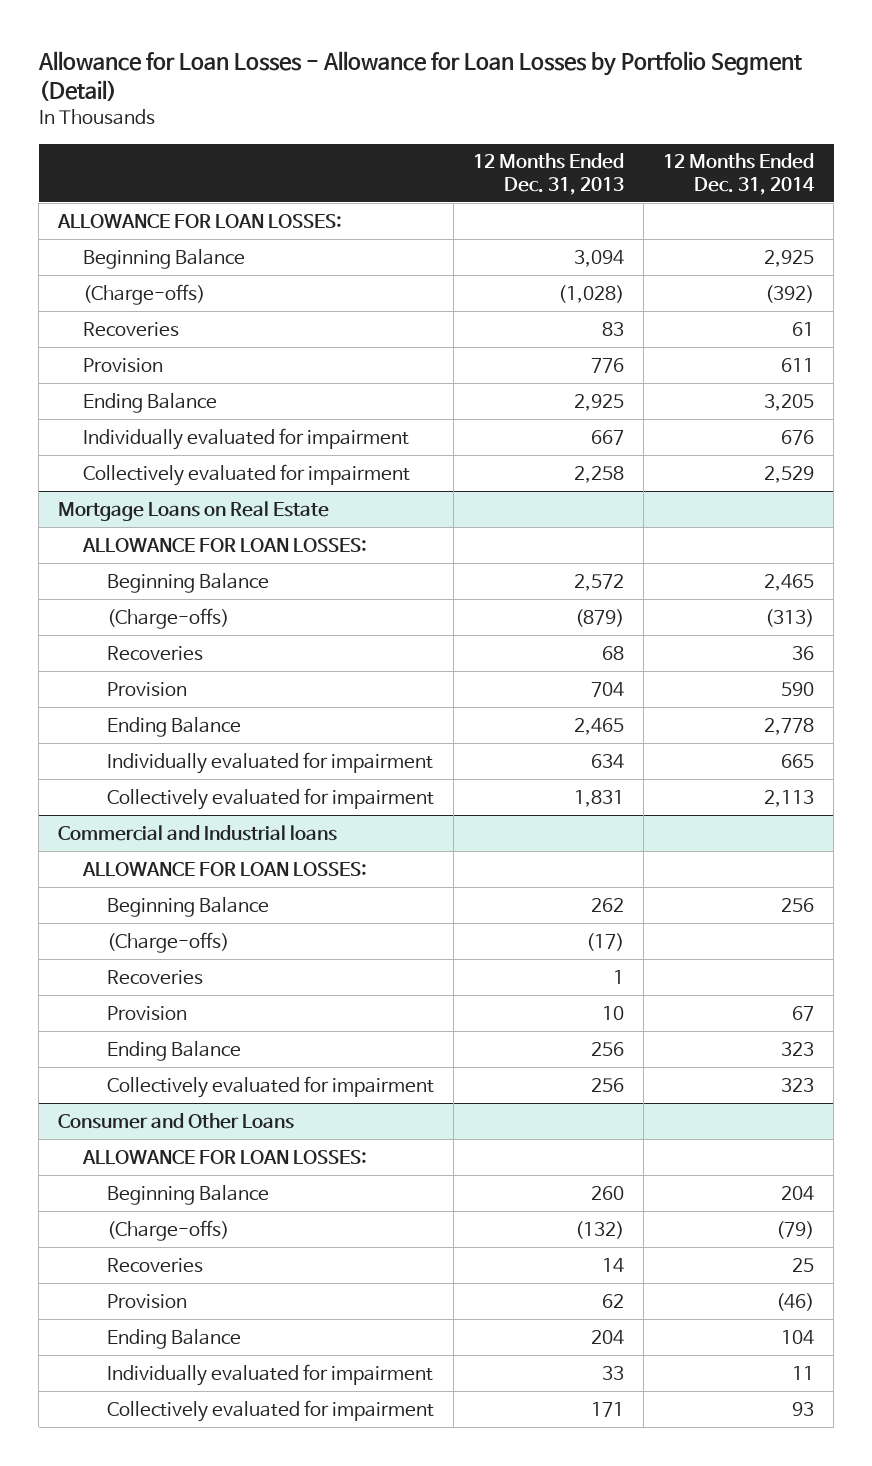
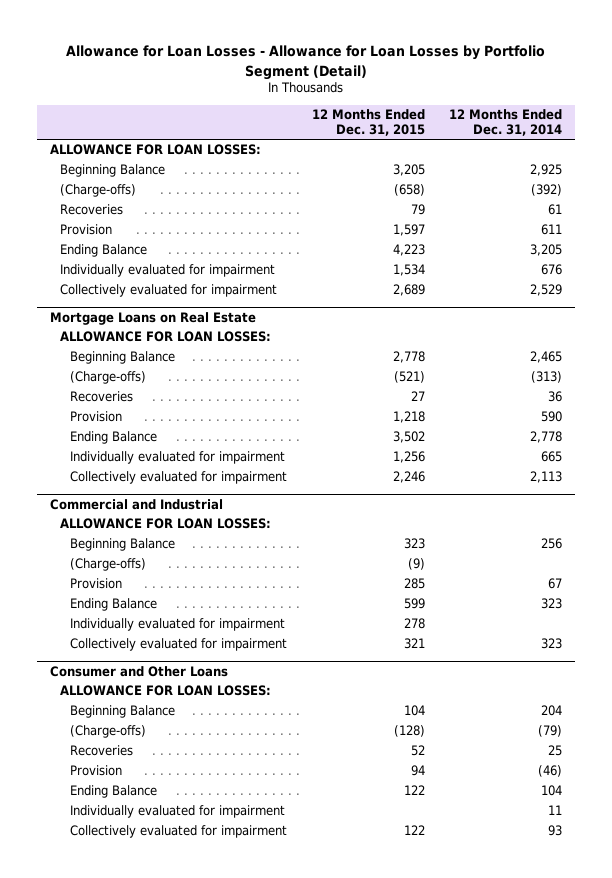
[473,153,625,195] 12 Months Ended Dec. 31, 2013 -> none
none -> [311,108,425,137] 12 Months Ended Dec. 31, 2015
[58,824,338,841] Commercial and Industrial loans -> [49,498,223,510] Commercial and Industrial
[107,969,204,985] Recoveries -> none
none -> [70,618,286,632] Individually evaluated for impairment

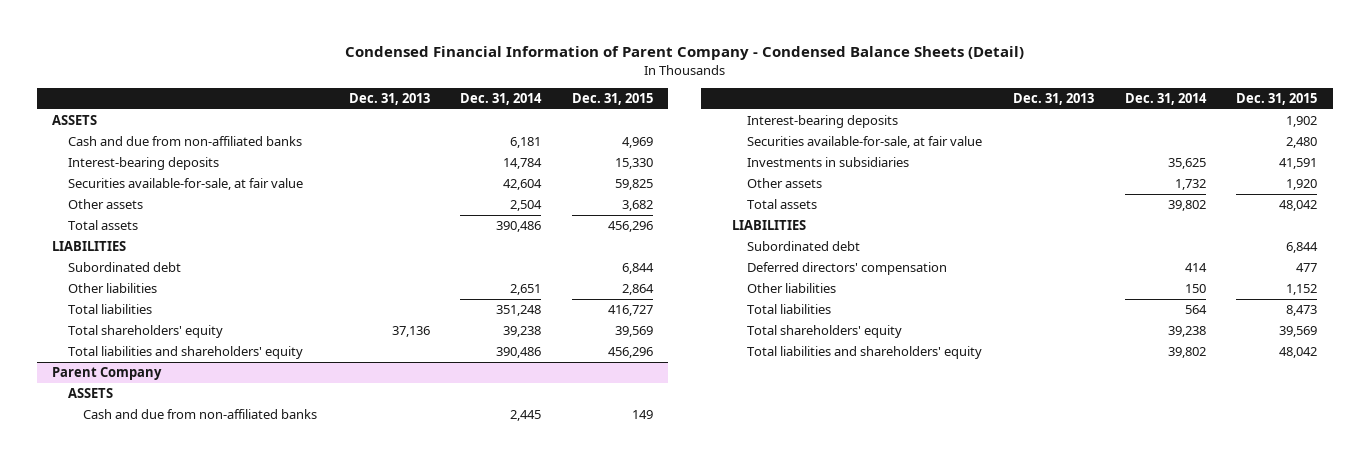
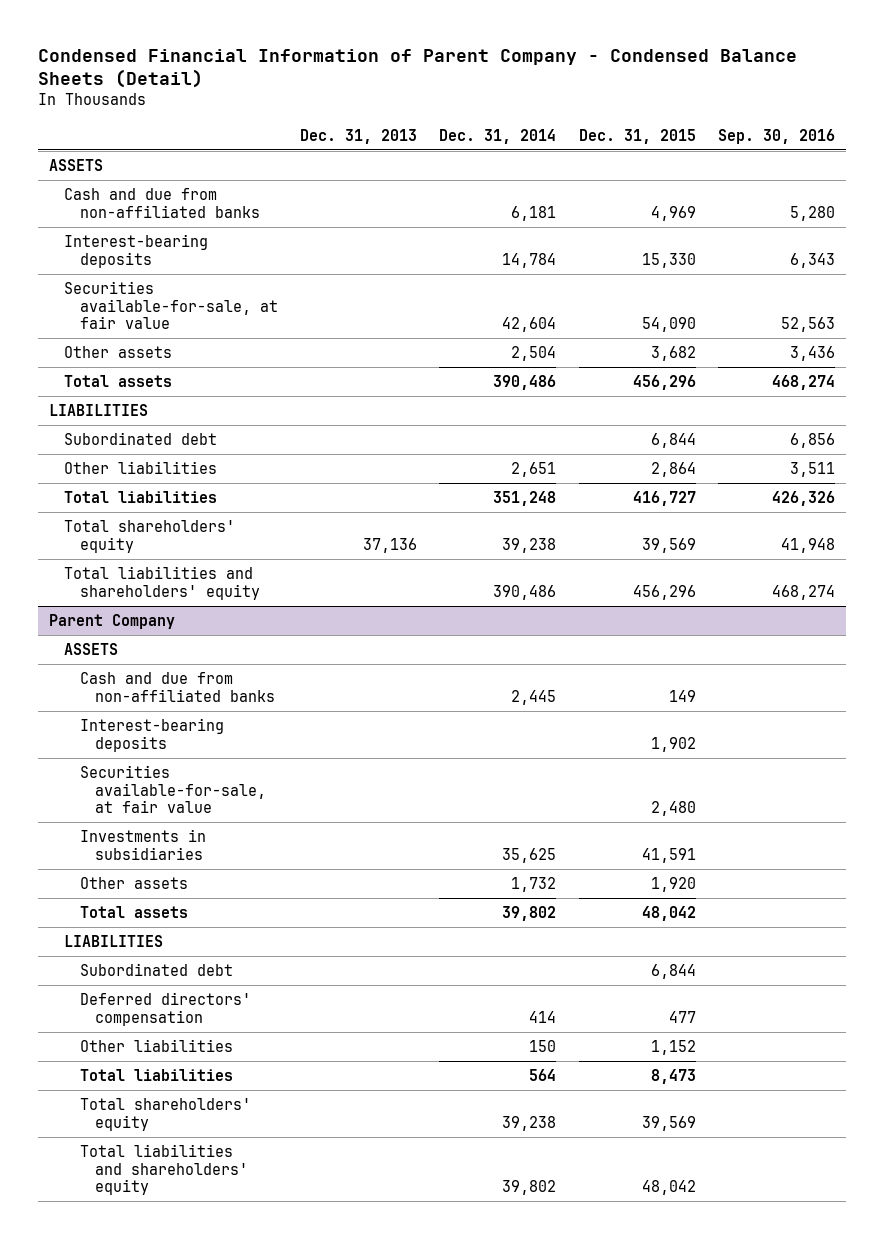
none -> [718,128,836,144] Sep. 30, 2016
[615,179,654,191] 59,825 -> [641,317,696,333] 54,090

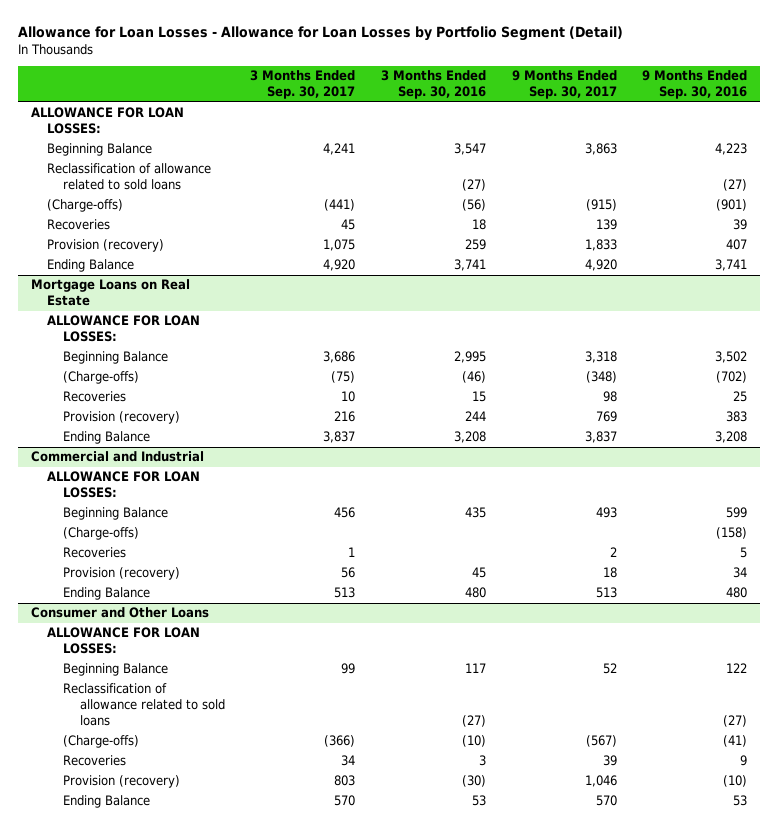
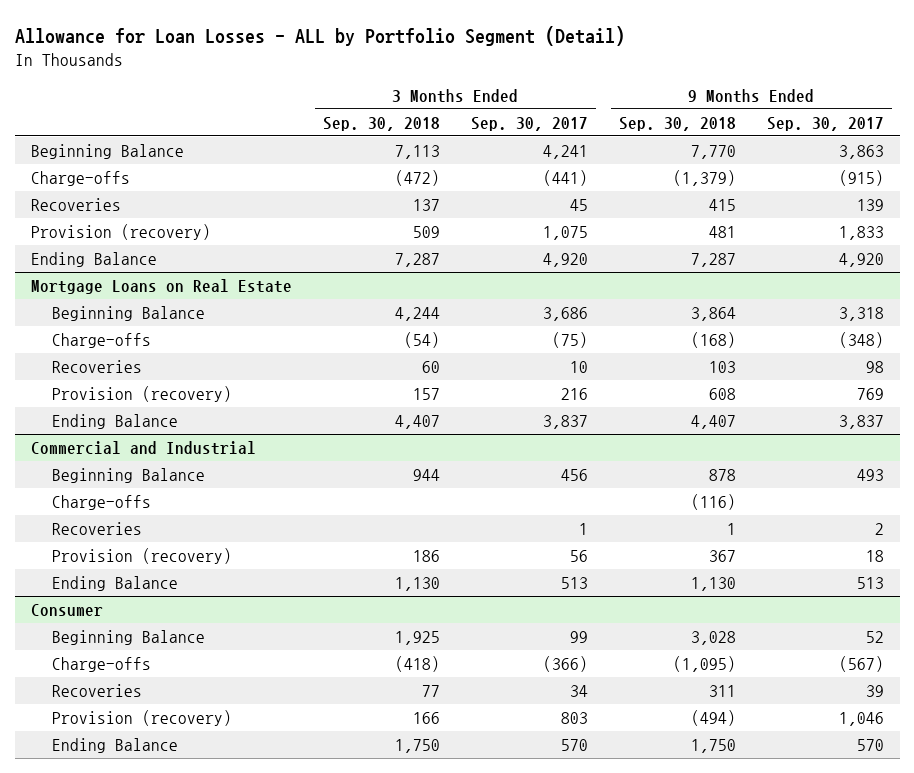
[18,26,624,42] Allowance for Loan Losses - Allowance for Loan Losses by Portfolio Segment (Detail) -> [14,25,625,46] Allowance for Loan Losses - ALL by Portfolio Segment (Detail)
[381,70,487,100] 3 Months Ended Sep. 30, 2016 -> none
[642,70,748,100] 9 Months Ended Sep. 30, 2016 -> none
none -> [322,116,440,131] Sep. 30, 2018
none -> [618,116,736,131] Sep. 30, 2018
[30,107,184,135] ALLOWANCE FOR LOAN LOSSES: -> none
[47,163,212,191] Reclassification of allowance related to sold loans -> none
[47,199,124,213] (Charge-offs) -> [30,170,130,186] Charge-offs
[47,315,201,343] ALLOWANCE FOR LOAN LOSSES: -> none
[63,371,140,385] (Charge-offs) -> [52,332,152,348] Charge-offs
[47,471,201,499] ALLOWANCE FOR LOAN LOSSES: -> none
[63,527,140,541] (Charge-offs) -> [52,494,152,510] Charge-offs
[47,627,201,655] ALLOWANCE FOR LOAN LOSSES: -> none
[30,607,209,619] Consumer and Other Loans -> [30,603,103,616] Consumer
[63,683,225,727] Reclassification of allowance related to sold loans -> none
[63,735,140,749] (Charge-offs) -> [52,656,152,672] Charge-offs

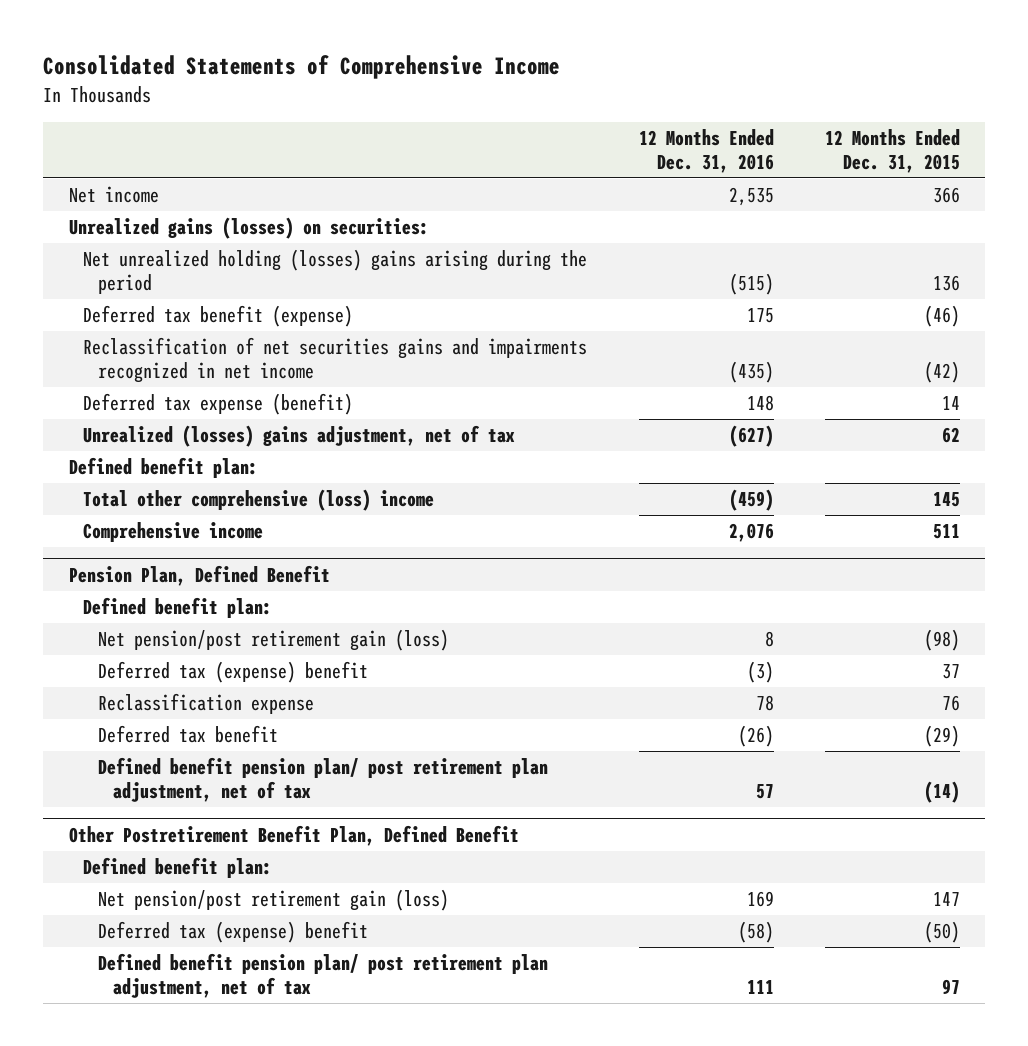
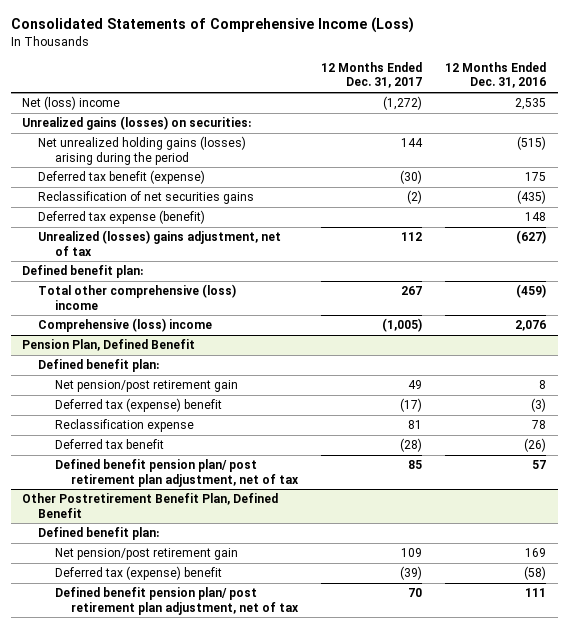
[43,55,561,80] Consolidated Statements of Comprehensive Income -> [10,17,414,34] Consolidated Statements of Comprehensive Income (Loss)
[824,129,960,173] 12 Months Ended Dec. 31, 2015 -> none
none -> [321,62,423,89] 12 Months Ended Dec. 31, 2017
[68,186,159,204] Net income -> [22,96,121,111] Net (loss) income
[83,249,588,294] Net unrealized holding (losses) gains arising during the period -> [38,136,247,165] Net unrealized holding gains (losses) arising during the period
[83,337,588,383] Reclassification of net securities gains and impairments recognized in net income -> [38,191,255,205] Reclassification of net securities gains
[83,522,264,543] Comprehensive income -> [38,318,213,333] Comprehensive (loss) income
[98,629,450,652] Net pension/post retirement gain (loss) -> [54,380,238,393] Net pension/post retirement gain
[98,889,450,912] Net pension/post retirement gain (loss) -> [54,548,238,561] Net pension/post retirement gain

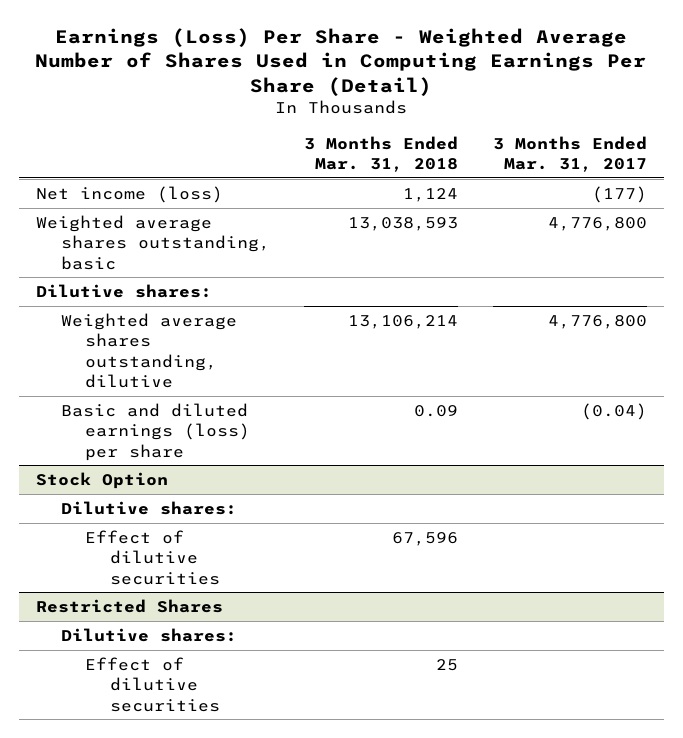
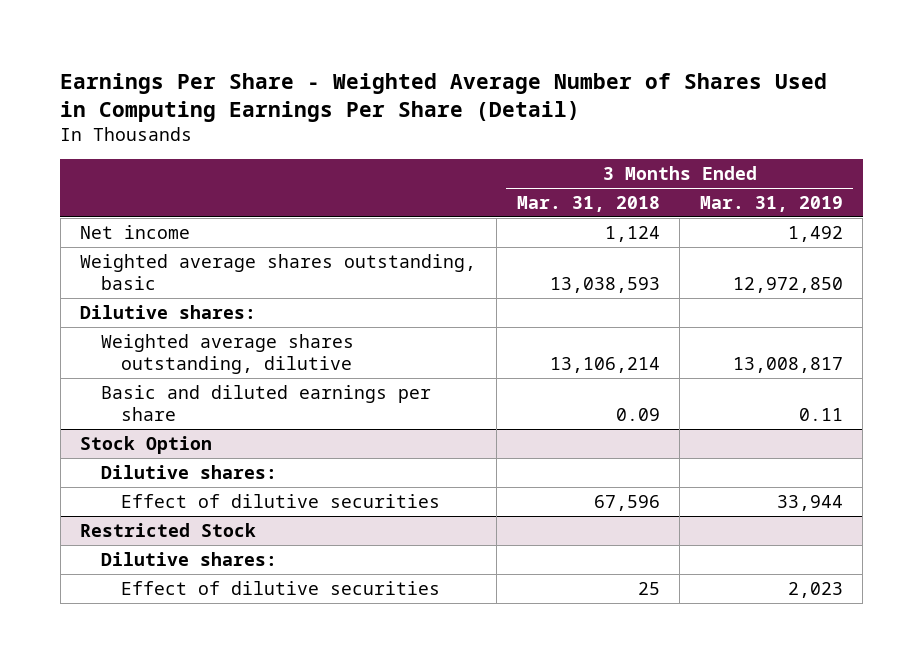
[35,28,647,96] Earnings (Loss) Per Share - Weighted Average Number of Shares Used in Computing Earnings Per Share (Detail) -> [60,72,828,122] Earnings Per Share - Weighted Average Number of Shares Used in Computing Earnings Per Share (Detail)
[492,135,647,172] 3 Months Ended Mar. 31, 2017 -> none
none -> [699,195,843,212] Mar. 31, 2019
[36,185,224,203] Net income (loss) -> [80,224,191,239] Net income
[60,402,251,461] Basic and diluted earnings (loss) per share -> [100,384,431,422] Basic and diluted earnings per share
[36,598,224,613] Restricted Shares -> [80,522,257,537] Restricted Stock

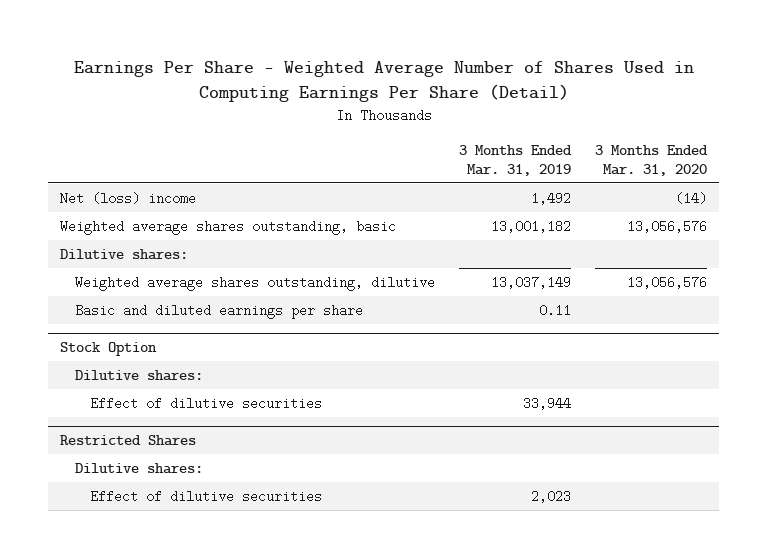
[516,195,660,212] Mar. 31, 2018 -> none
none -> [595,144,709,176] 3 Months Ended Mar. 31, 2020
[80,224,191,239] Net income -> [60,191,197,205] Net (loss) income
[732,277,843,294] 12,972,850 -> [491,219,572,233] 13,001,182
[732,357,843,374] 13,008,817 -> [491,275,572,289] 13,037,149
[80,522,257,537] Restricted Stock -> [60,435,197,447] Restricted Shares

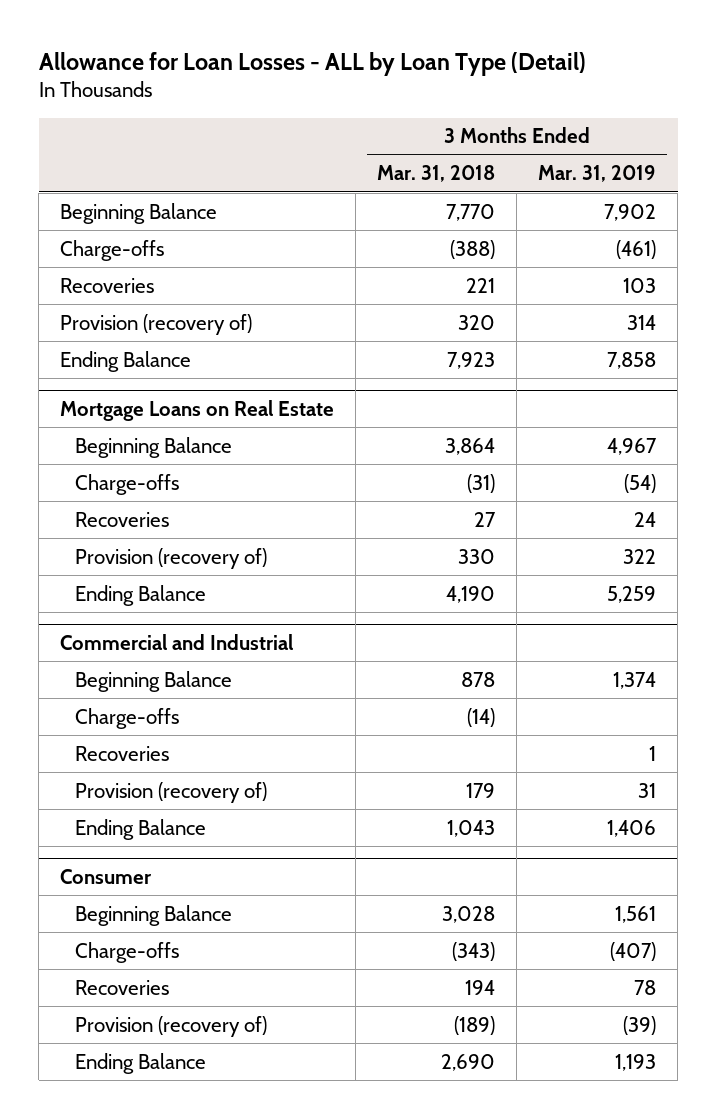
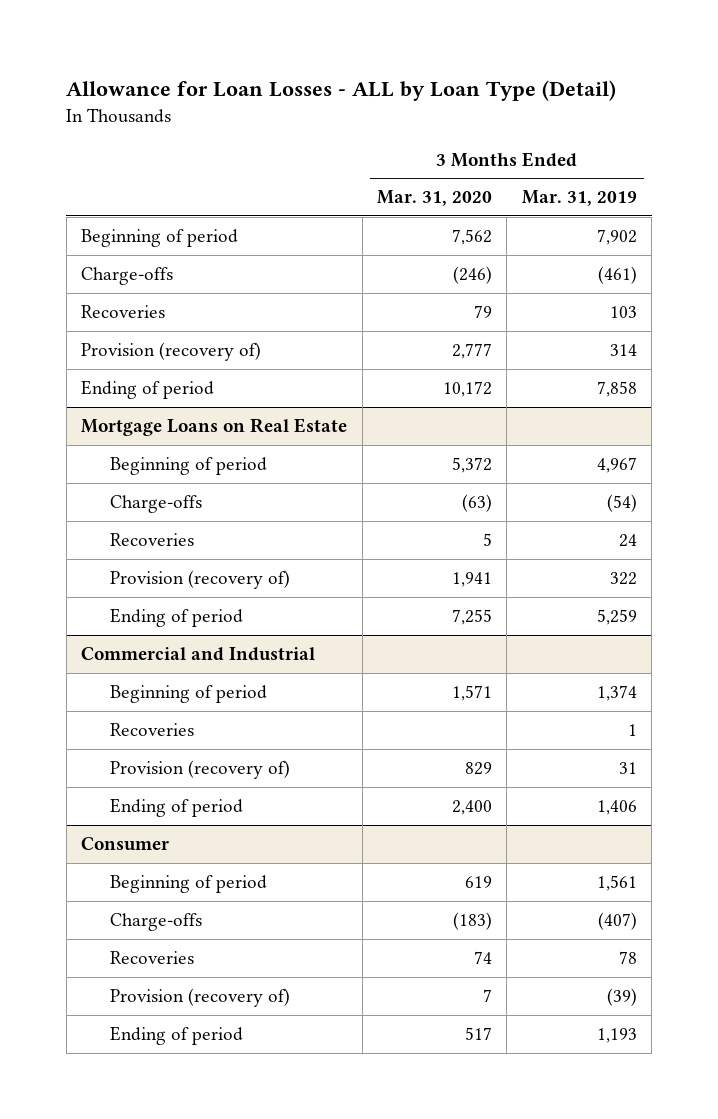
[377,165,496,183] Mar. 31, 2018 -> none
none -> [376,190,492,207] Mar. 31, 2020
[60,202,218,224] Beginning Balance -> [81,228,239,247] Beginning of period
[60,350,192,372] Ending Balance -> [81,379,215,399] Ending of period
[74,436,232,458] Beginning Balance -> [109,456,267,475] Beginning of period
[74,584,206,606] Ending Balance -> [109,607,243,627] Ending of period
[74,707,179,729] Charge-offs -> none
[74,670,232,692] Beginning Balance -> [109,684,267,703] Beginning of period
[74,818,206,840] Ending Balance -> [109,797,243,817] Ending of period
[74,904,232,926] Beginning Balance -> [109,874,267,893] Beginning of period
[74,1052,206,1074] Ending Balance -> [109,1025,243,1045] Ending of period

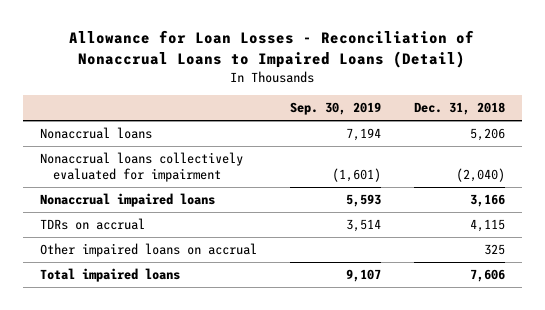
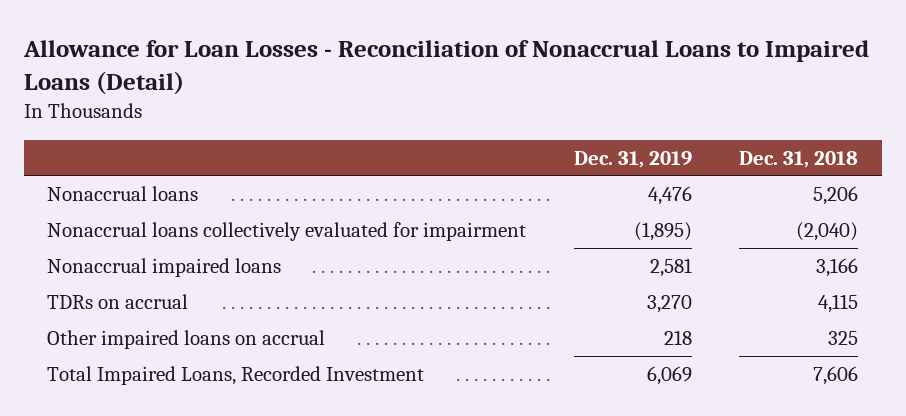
[289,102,381,116] Sep. 30, 2019 -> none
none -> [573,150,692,168] Dec. 31, 2019
[39,268,180,283] Total impaired loans -> [47,366,425,386] Total Impaired Loans, Recorded Investment

